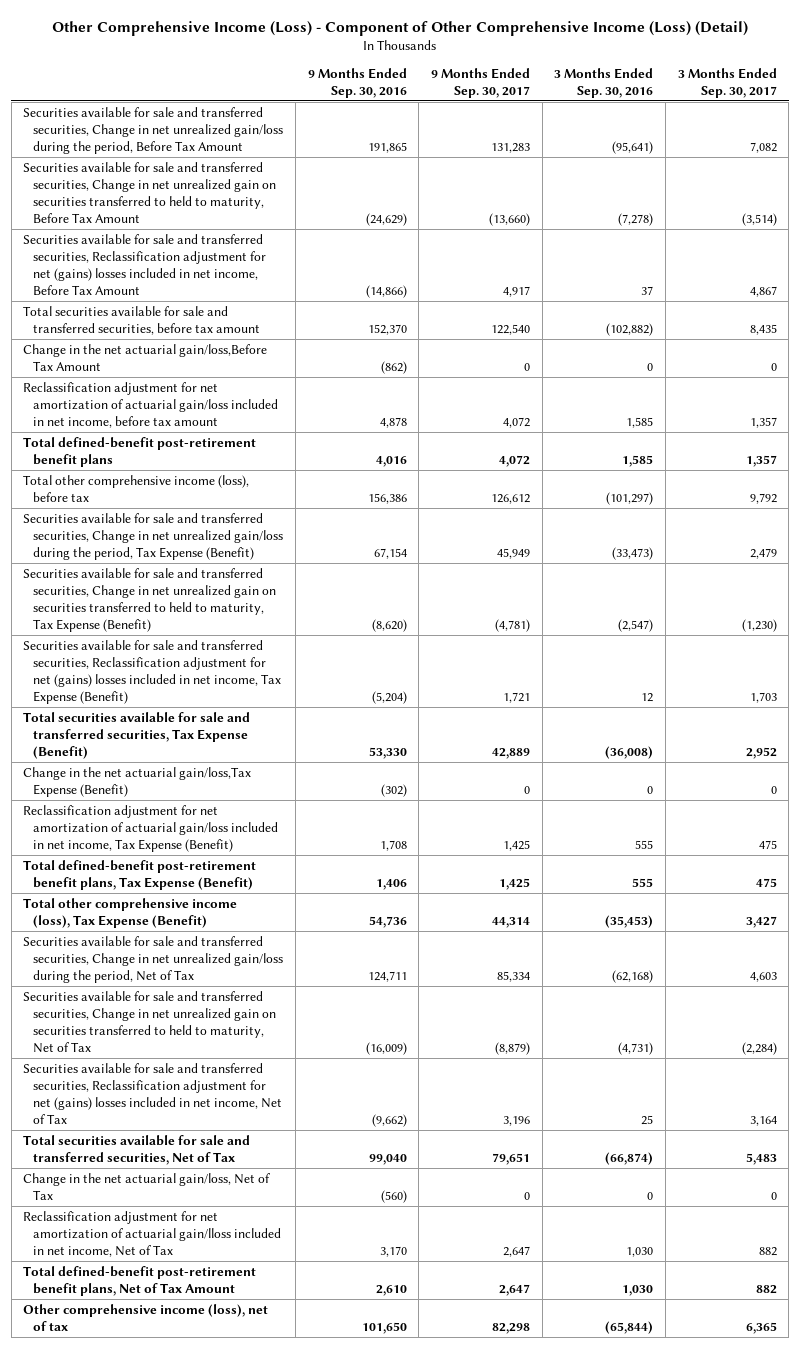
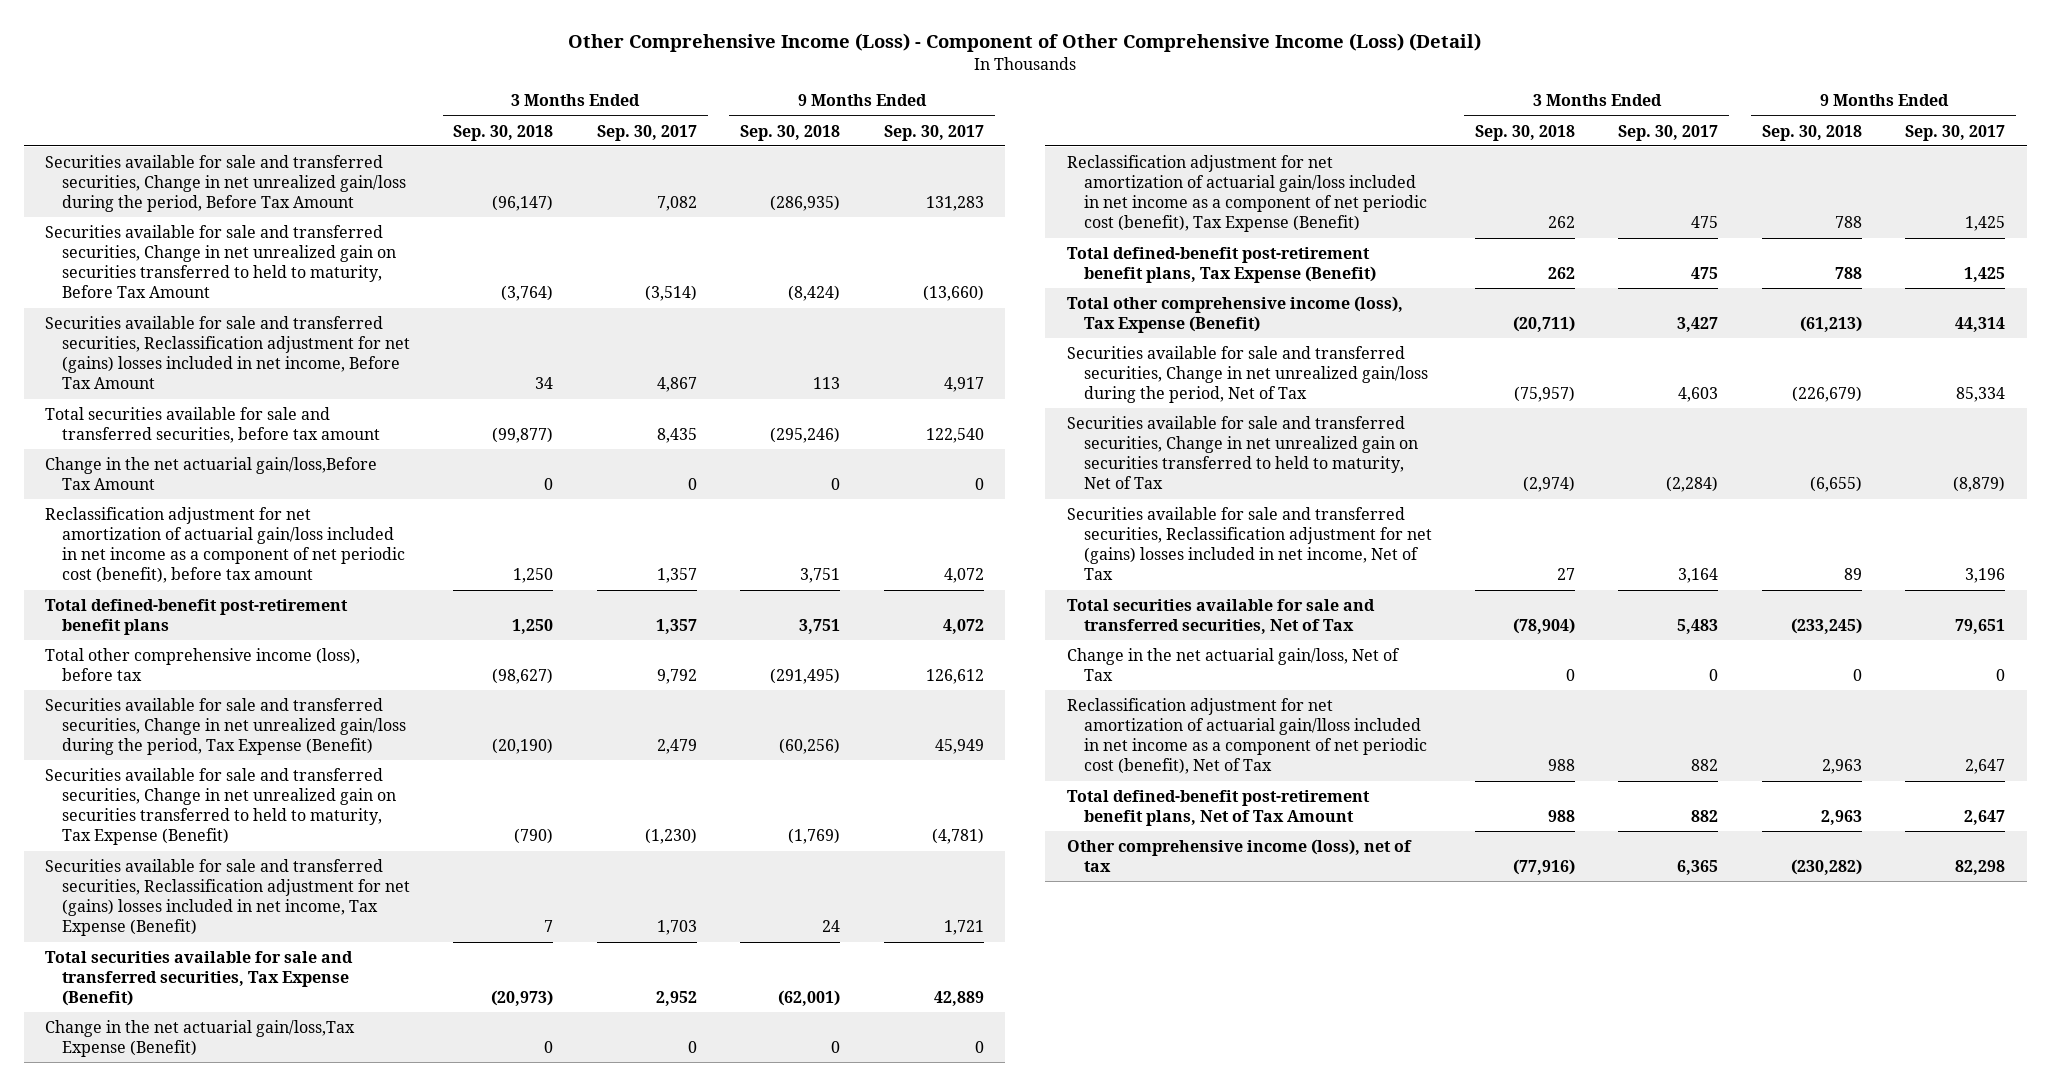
[307,67,407,98] 9 Months Ended Sep. 30, 2016 -> none
[554,67,654,98] 3 Months Ended Sep. 30, 2016 -> none
none -> [453,124,554,141] Sep. 30, 2018
none -> [740,124,841,141] Sep. 30, 2018
[23,381,279,428] Reclassification adjustment for net amortization of actuarial gain/loss included in net income, before tax amount -> [45,506,406,584] Reclassification adjustment for net amortization of actuarial gain/loss included in net income as a component of net periodic cost (benefit), before tax amount
[23,804,279,852] Reclassification adjustment for net amortization of actuarial gain/loss included in net income, Tax Expense (Benefit) -> [1066,154,1427,233] Reclassification adjustment for net amortization of actuarial gain/loss included in net income as a component of net periodic cost (benefit), Tax Expense (Benefit)
[23,1210,282,1257] Reclassification adjustment for net amortization of actuarial gain/lloss included in net income, Net of Tax -> [1066,697,1427,775] Reclassification adjustment for net amortization of actuarial gain/lloss included in net income as a component of net periodic cost (benefit), Net of Tax

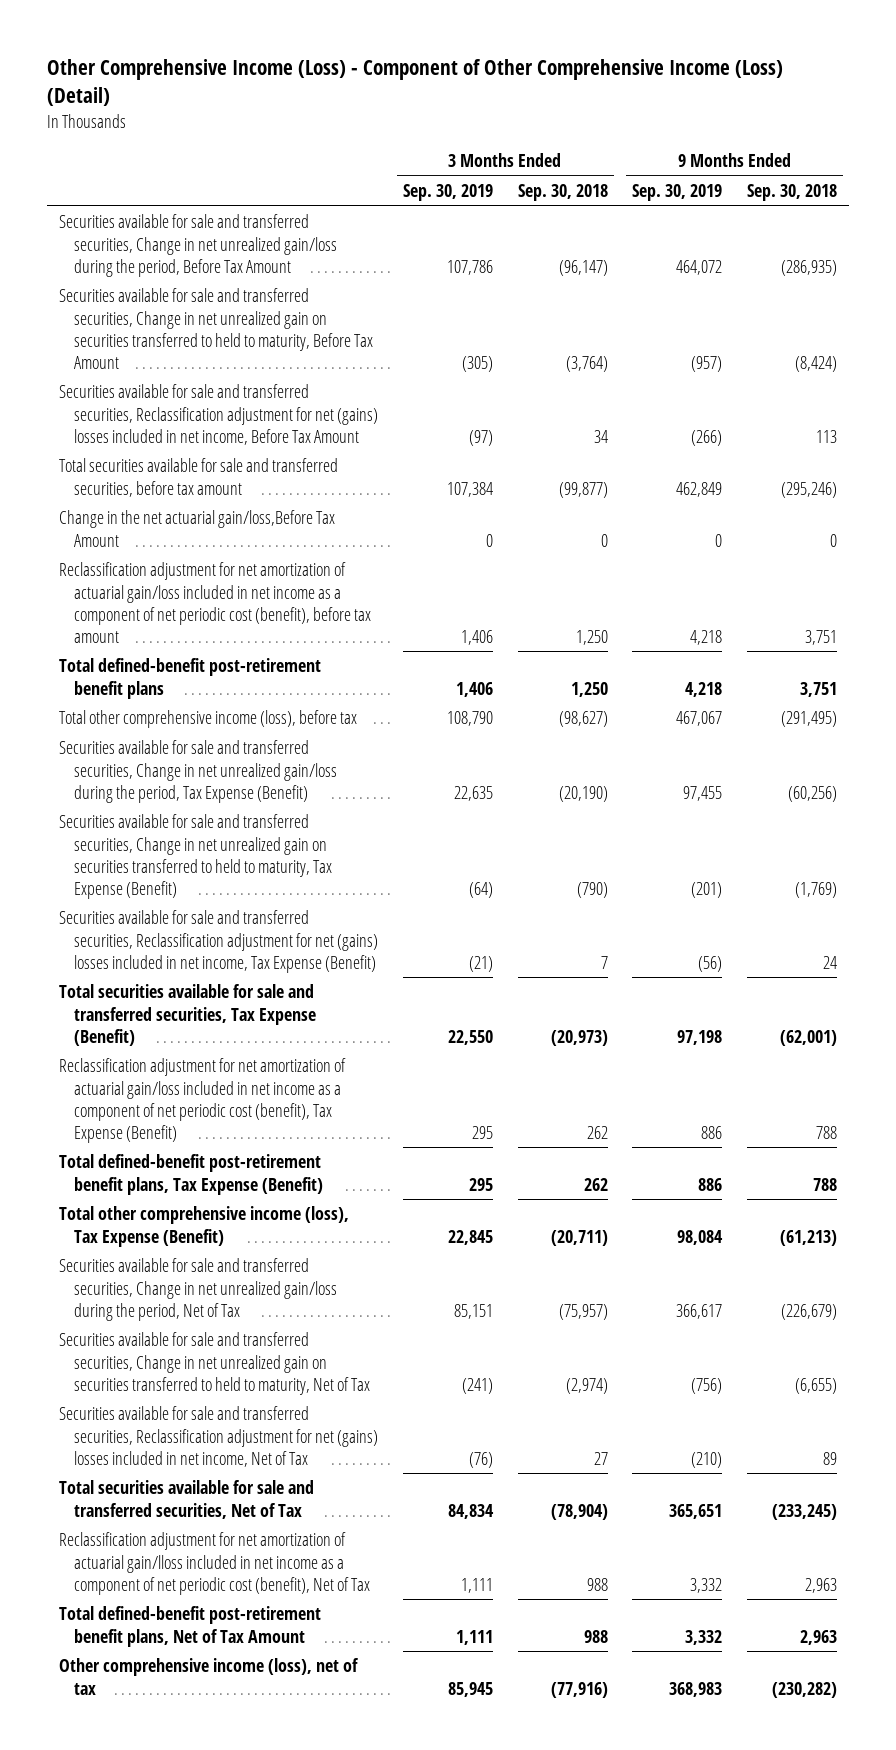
[596,124,697,141] Sep. 30, 2017 -> none
[883,124,984,141] Sep. 30, 2017 -> none
none -> [402,184,493,202] Sep. 30, 2019
none -> [632,184,723,202] Sep. 30, 2019
[45,1019,356,1057] Change in the net actuarial gain/loss,Tax Expense (Benefit) -> none
[1066,647,1400,681] Change in the net actuarial gain/loss, Net of Tax -> none

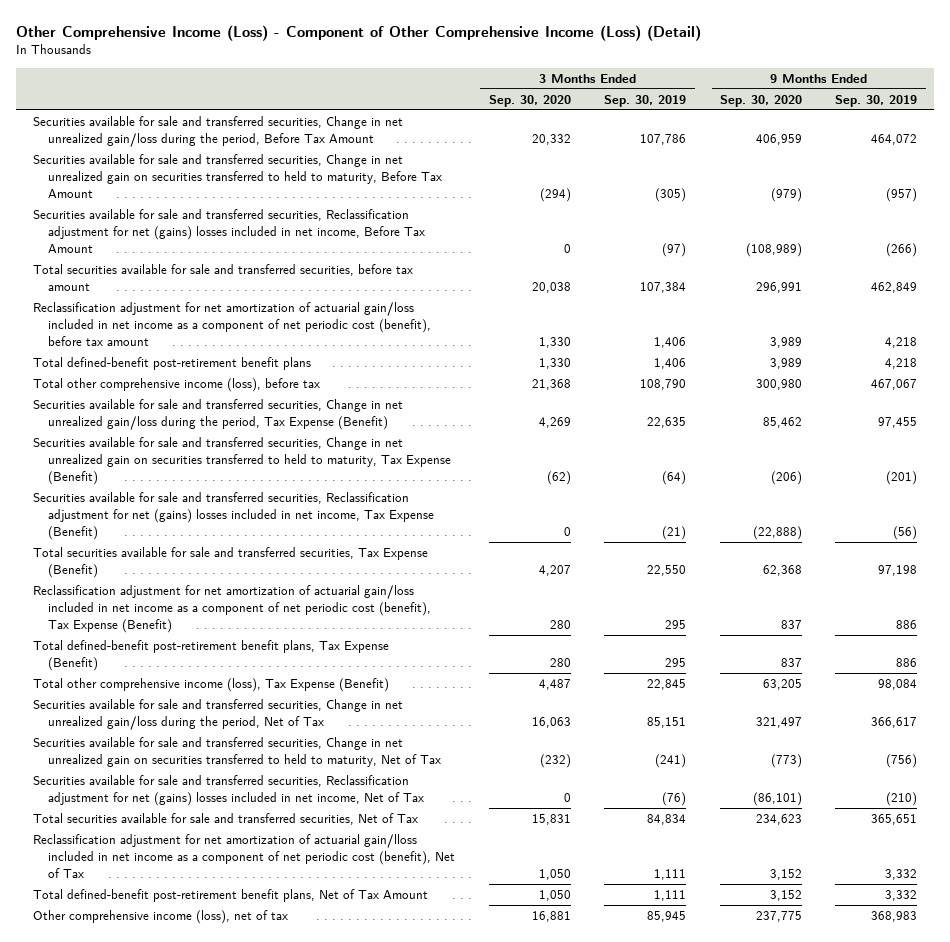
[517,184,608,202] Sep. 30, 2018 -> none
[747,184,838,202] Sep. 30, 2018 -> none
none -> [488,94,571,107] Sep. 30, 2020
none -> [719,94,802,107] Sep. 30, 2020
[58,510,335,547] Change in the net actuarial gain/loss,Before Tax Amount -> none

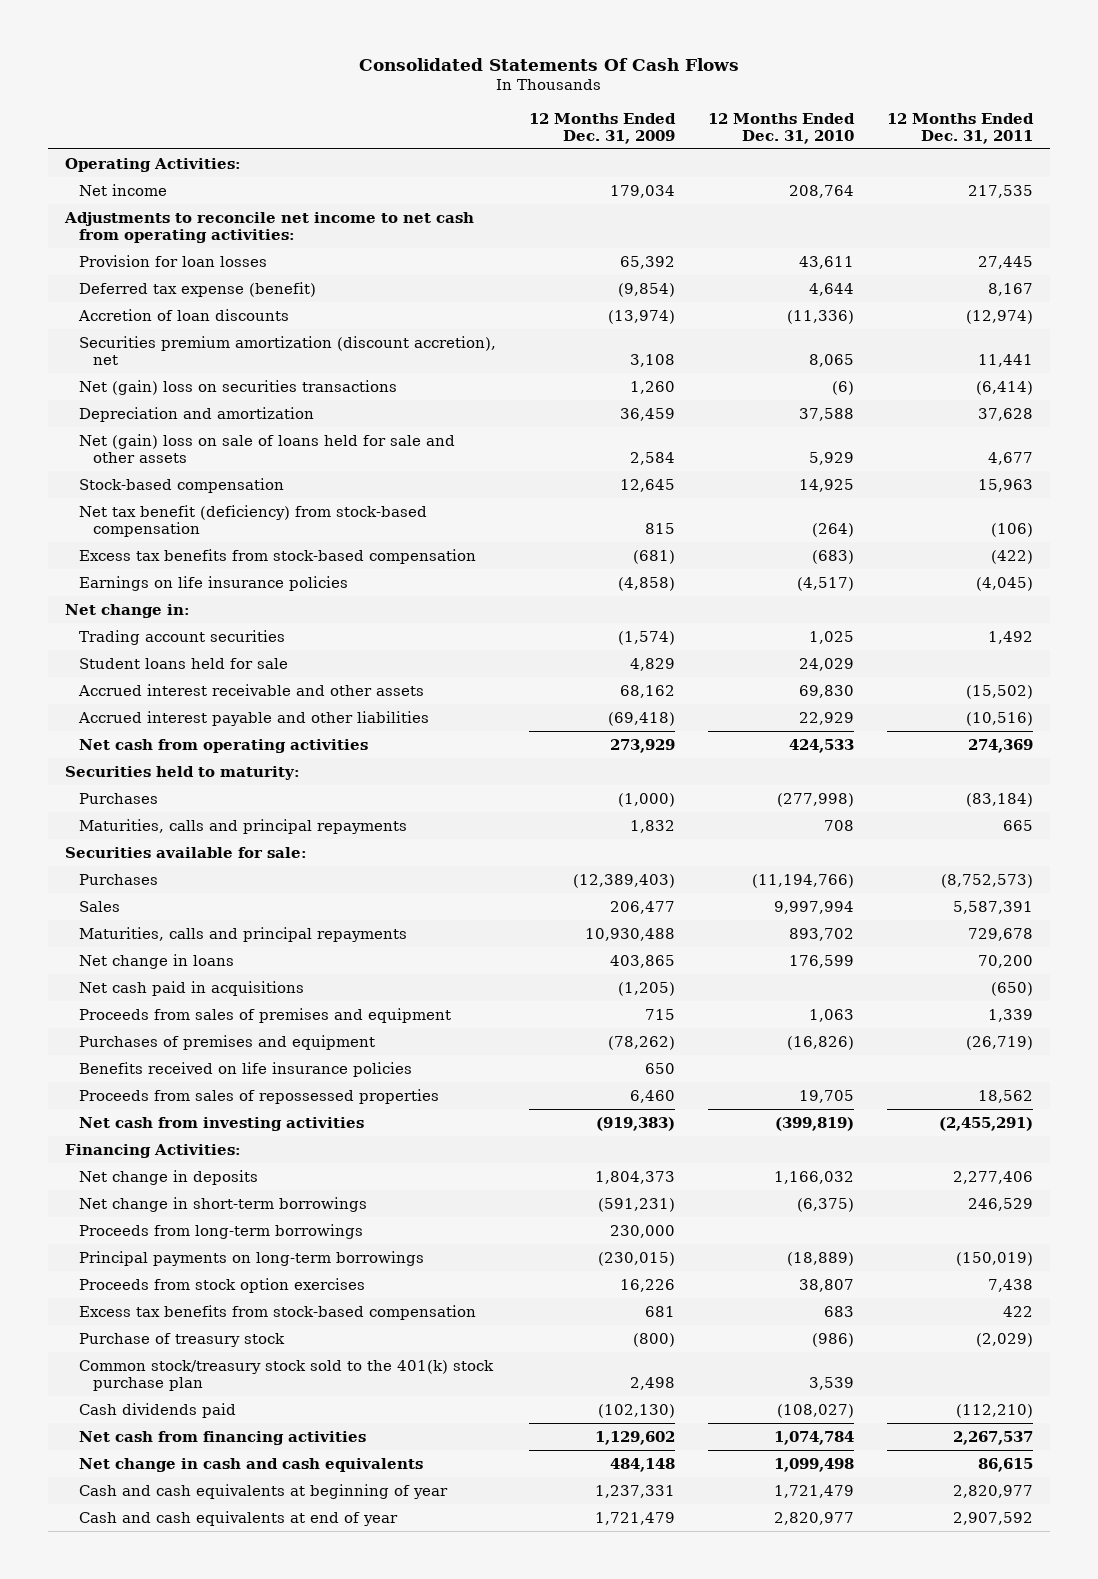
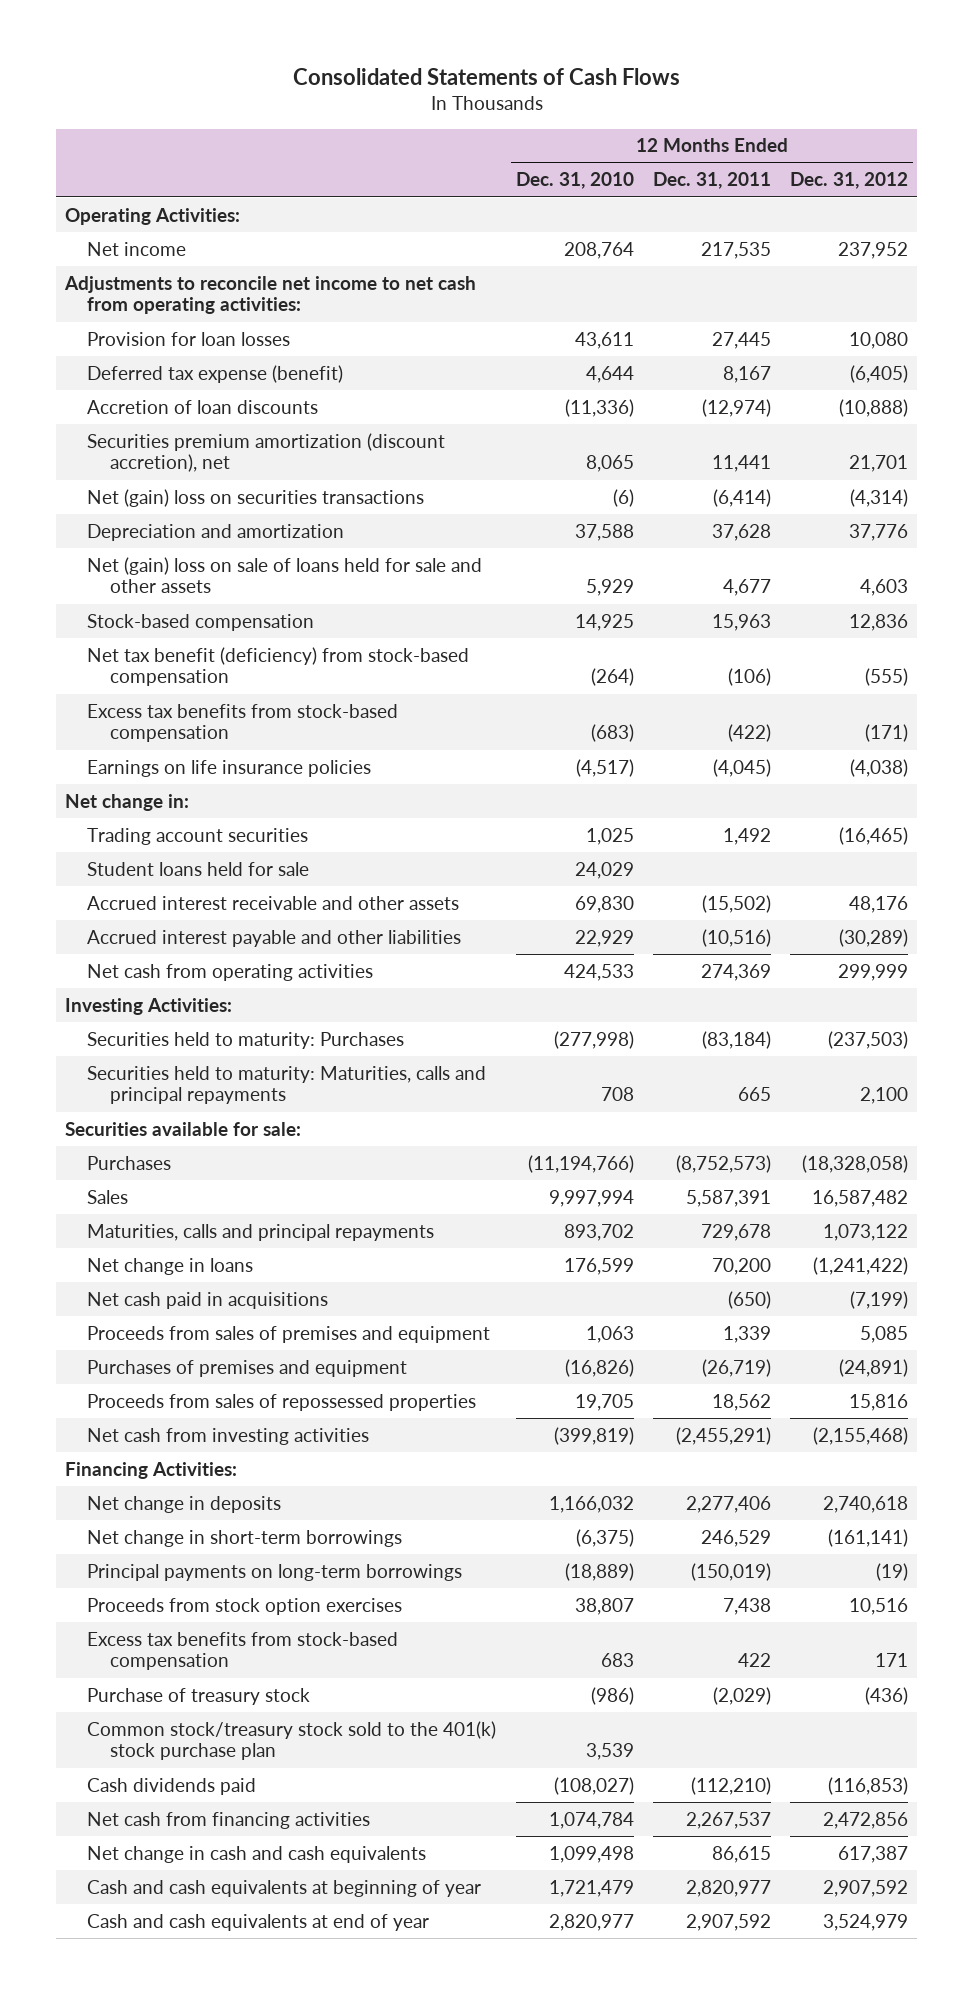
[359,57,740,71] Consolidated Statements Of Cash Flows -> [292,67,680,85] Consolidated Statements of Cash Flows
[528,112,676,144] 12 Months Ended Dec. 31, 2009 -> none
none -> [789,172,908,190] Dec. 31, 2012
[64,765,300,780] Securities held to maturity: -> none
none -> [65,997,233,1015] Investing Activities:
[78,792,158,804] Purchases -> [87,1031,405,1049] Securities held to maturity: Purchases
[78,818,407,834] Maturities, calls and principal repayments -> [87,1065,487,1105] Securities held to maturity: Maturities, calls and principal repayments
[78,1061,412,1077] Benefits received on life insurance policies -> none
[78,1223,363,1239] Proceeds from long-term borrowings -> none

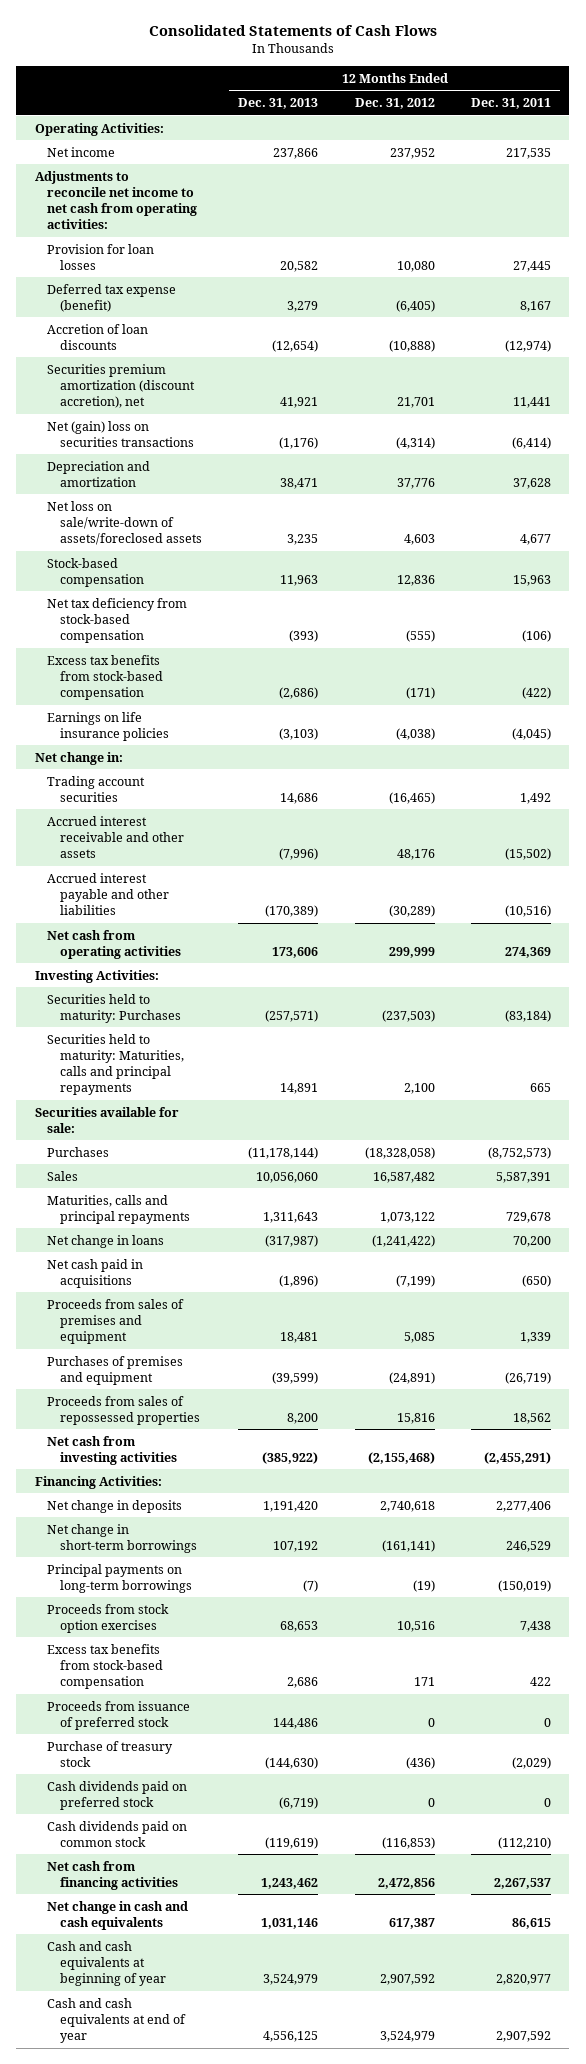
[515,172,634,190] Dec. 31, 2010 -> none
none -> [238,97,319,109] Dec. 31, 2013
[87,556,483,594] Net (gain) loss on sale of loans held for sale and other assets -> [47,500,202,546] Net loss on sale/write-down of assets/foreclosed assets
[87,646,470,687] Net tax benefit (deficiency) from stock-based compensation -> [47,597,188,644] Net tax deficiency from stock-based compensation
[87,861,310,876] Student loans held for sale -> none
none -> [47,1700,191,1730] Proceeds from issuance of preferred stock
[87,1720,497,1761] Common stock/treasury stock sold to the 401(k) stock purchase plan -> none
none -> [47,1780,188,1810] Cash dividends paid on preferred stock
[87,1777,257,1795] Cash dividends paid -> [47,1820,188,1847] Cash dividends paid on common stock

